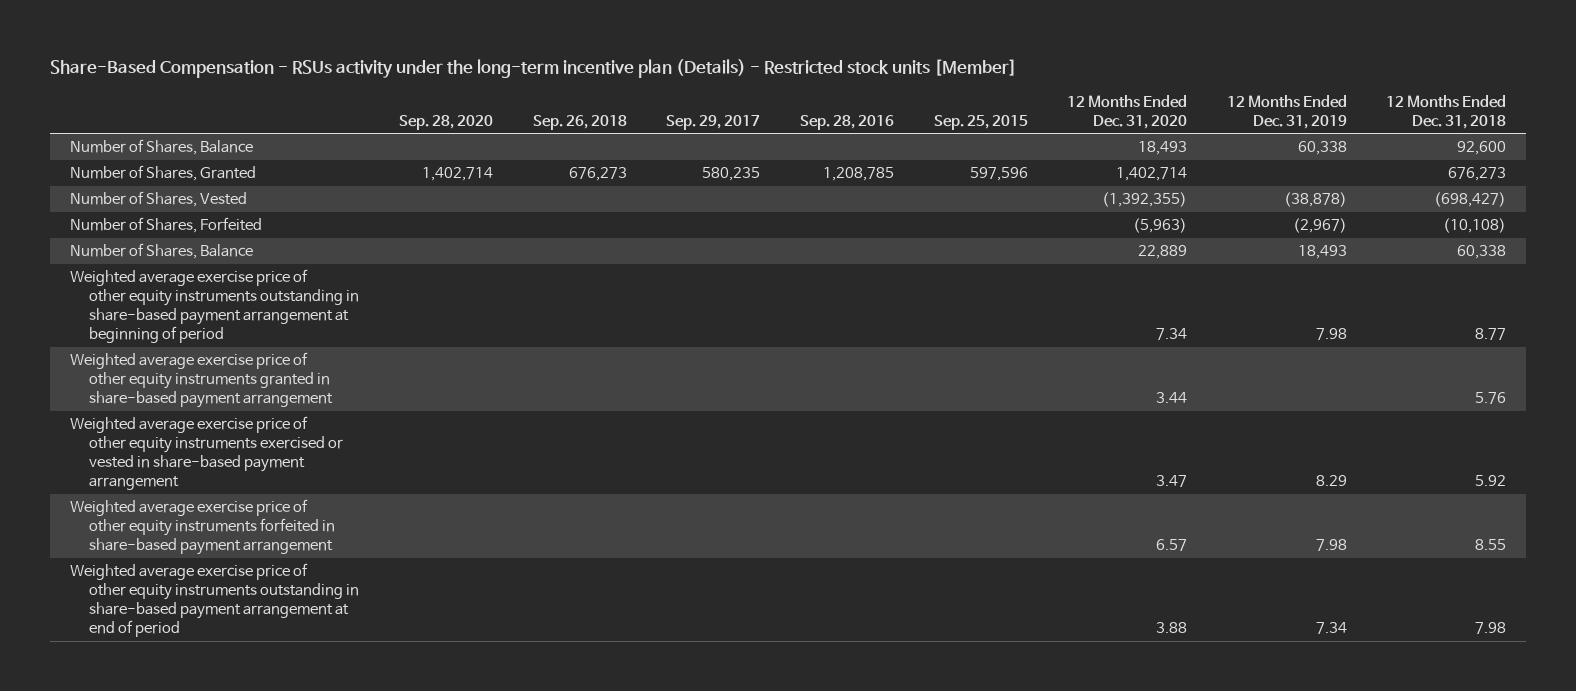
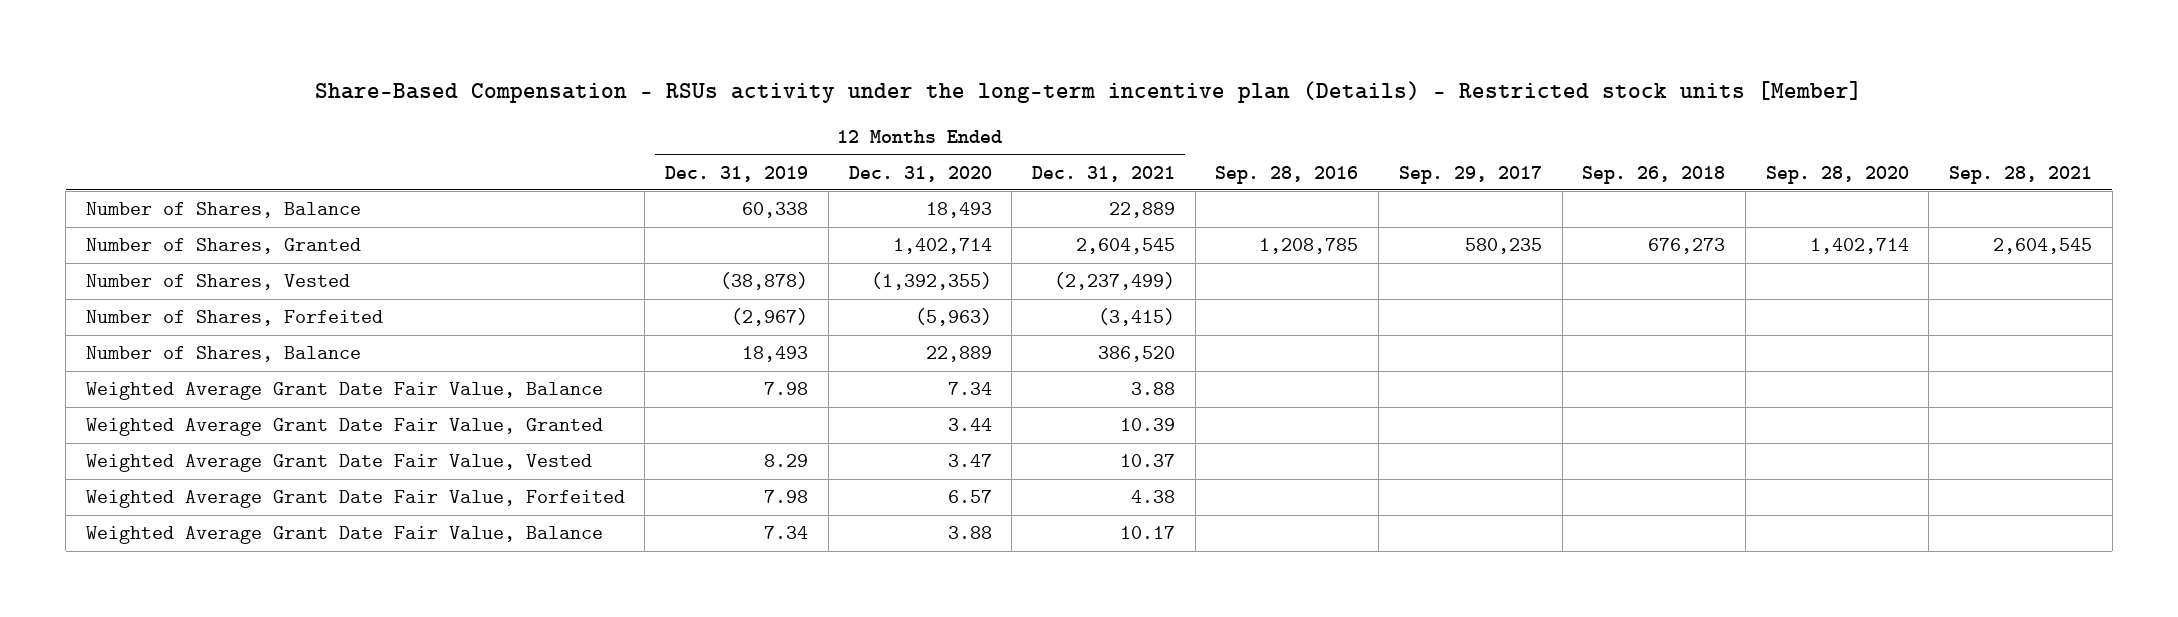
[933,114,1028,130] Sep. 25, 2015 -> none
[1386,94,1507,129] 12 Months Ended Dec. 31, 2018 -> none
none -> [1032,165,1176,182] Dec. 31, 2021
none -> [1949,165,2093,184] Sep. 28, 2021
[69,269,360,344] Weighted average exercise price of other equity instruments outstanding in share-based payment arrangement at beginning of period -> [85,382,603,401] Weighted Average Grant Date Fair Value, Balance
[69,352,334,409] Weighted average exercise price of other equity instruments granted in share-based payment arrangement -> [85,418,603,437] Weighted Average Grant Date Fair Value, Granted
[69,416,344,491] Weighted average exercise price of other equity instruments exercised or vested in share-based payment arrangement -> [85,454,592,473] Weighted Average Grant Date Fair Value, Vested
[69,499,336,556] Weighted average exercise price of other equity instruments forfeited in share-based payment arrangement -> [85,490,625,509] Weighted Average Grant Date Fair Value, Forfeited
[69,563,360,638] Weighted average exercise price of other equity instruments outstanding in share-based payment arrangement at end of period -> [85,526,603,545] Weighted Average Grant Date Fair Value, Balance

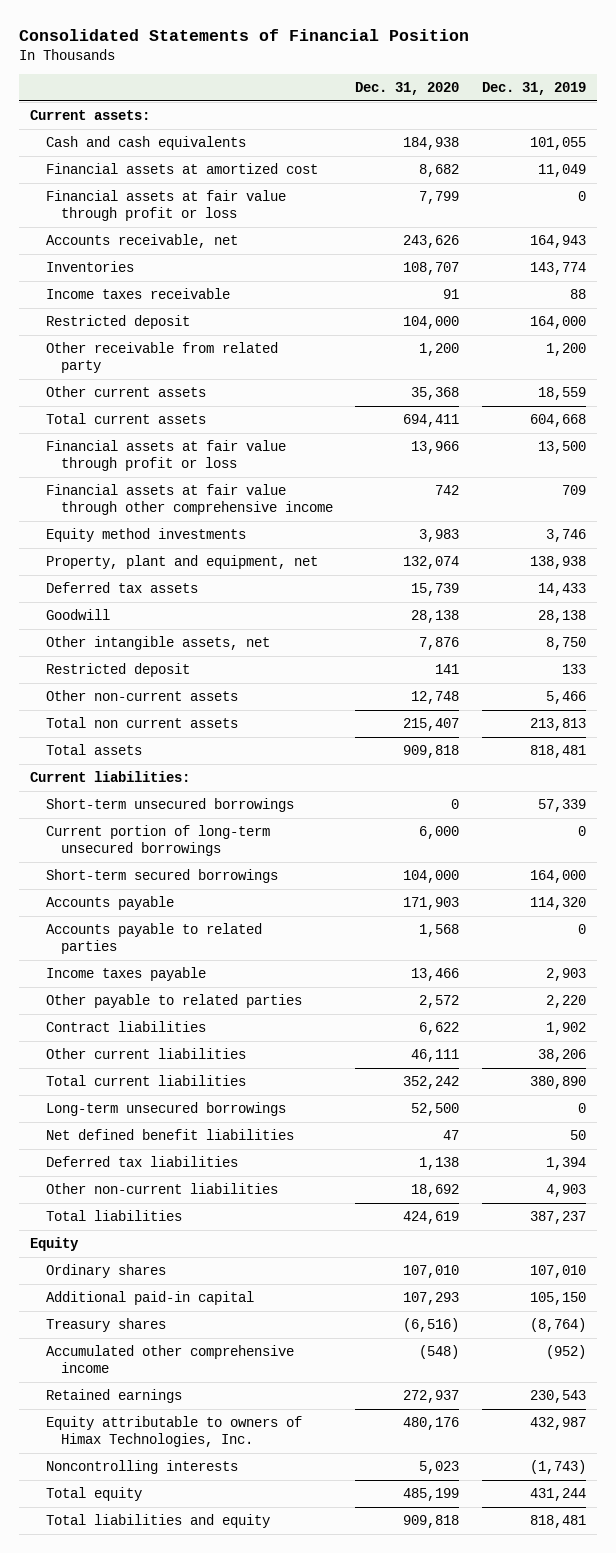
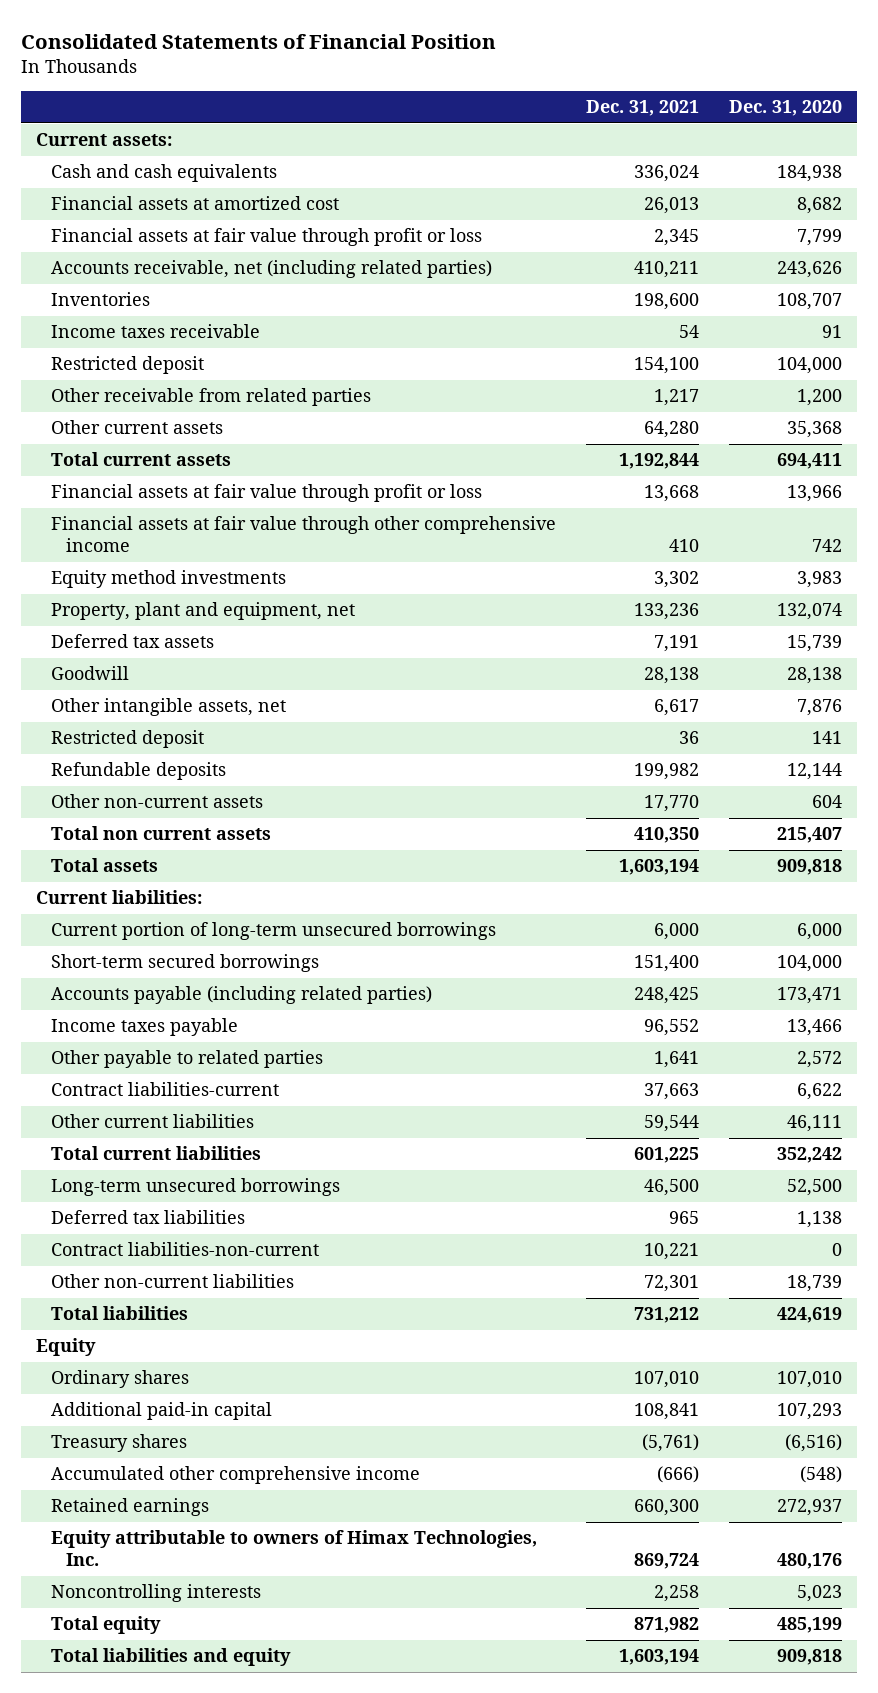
[481,82,586,96] Dec. 31, 2019 -> none
none -> [586,100,700,117] Dec. 31, 2021
[45,233,238,248] Accounts receivable, net -> [51,260,493,279] Accounts receivable, net (including related parties)
[45,341,278,374] Other receivable from related party -> [51,388,372,407] Other receivable from related parties
none -> [51,762,227,781] Refundable deposits
[411,690,460,704] 12,748 -> [811,795,842,809] 604
[45,797,294,812] Short-term unsecured borrowings -> none
[45,895,174,910] Accounts payable -> none
[45,922,262,955] Accounts payable to related parties -> [51,986,433,1005] Accounts payable (including related parties)
[419,923,460,937] 1,568 -> [776,987,842,1005] 173,471
[45,1020,206,1032] Contract liabilities -> [51,1082,280,1097] Contract liabilities-current
[45,1128,294,1140] Net defined benefit liabilities -> none
none -> [51,1242,320,1257] Contract liabilities-non-current
[411,1183,460,1197] 18,692 -> [786,1275,842,1293] 18,739

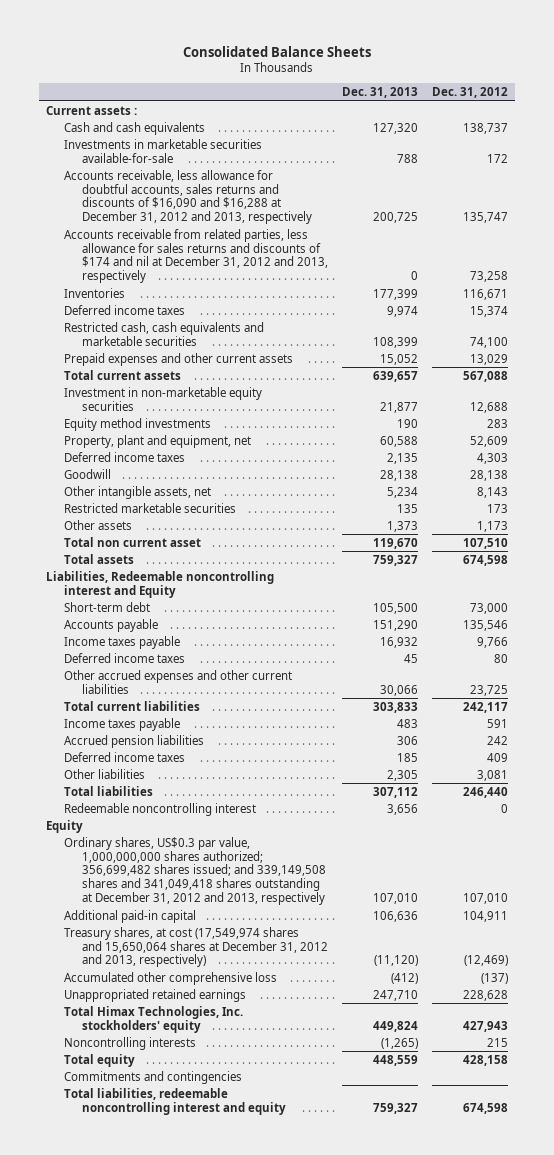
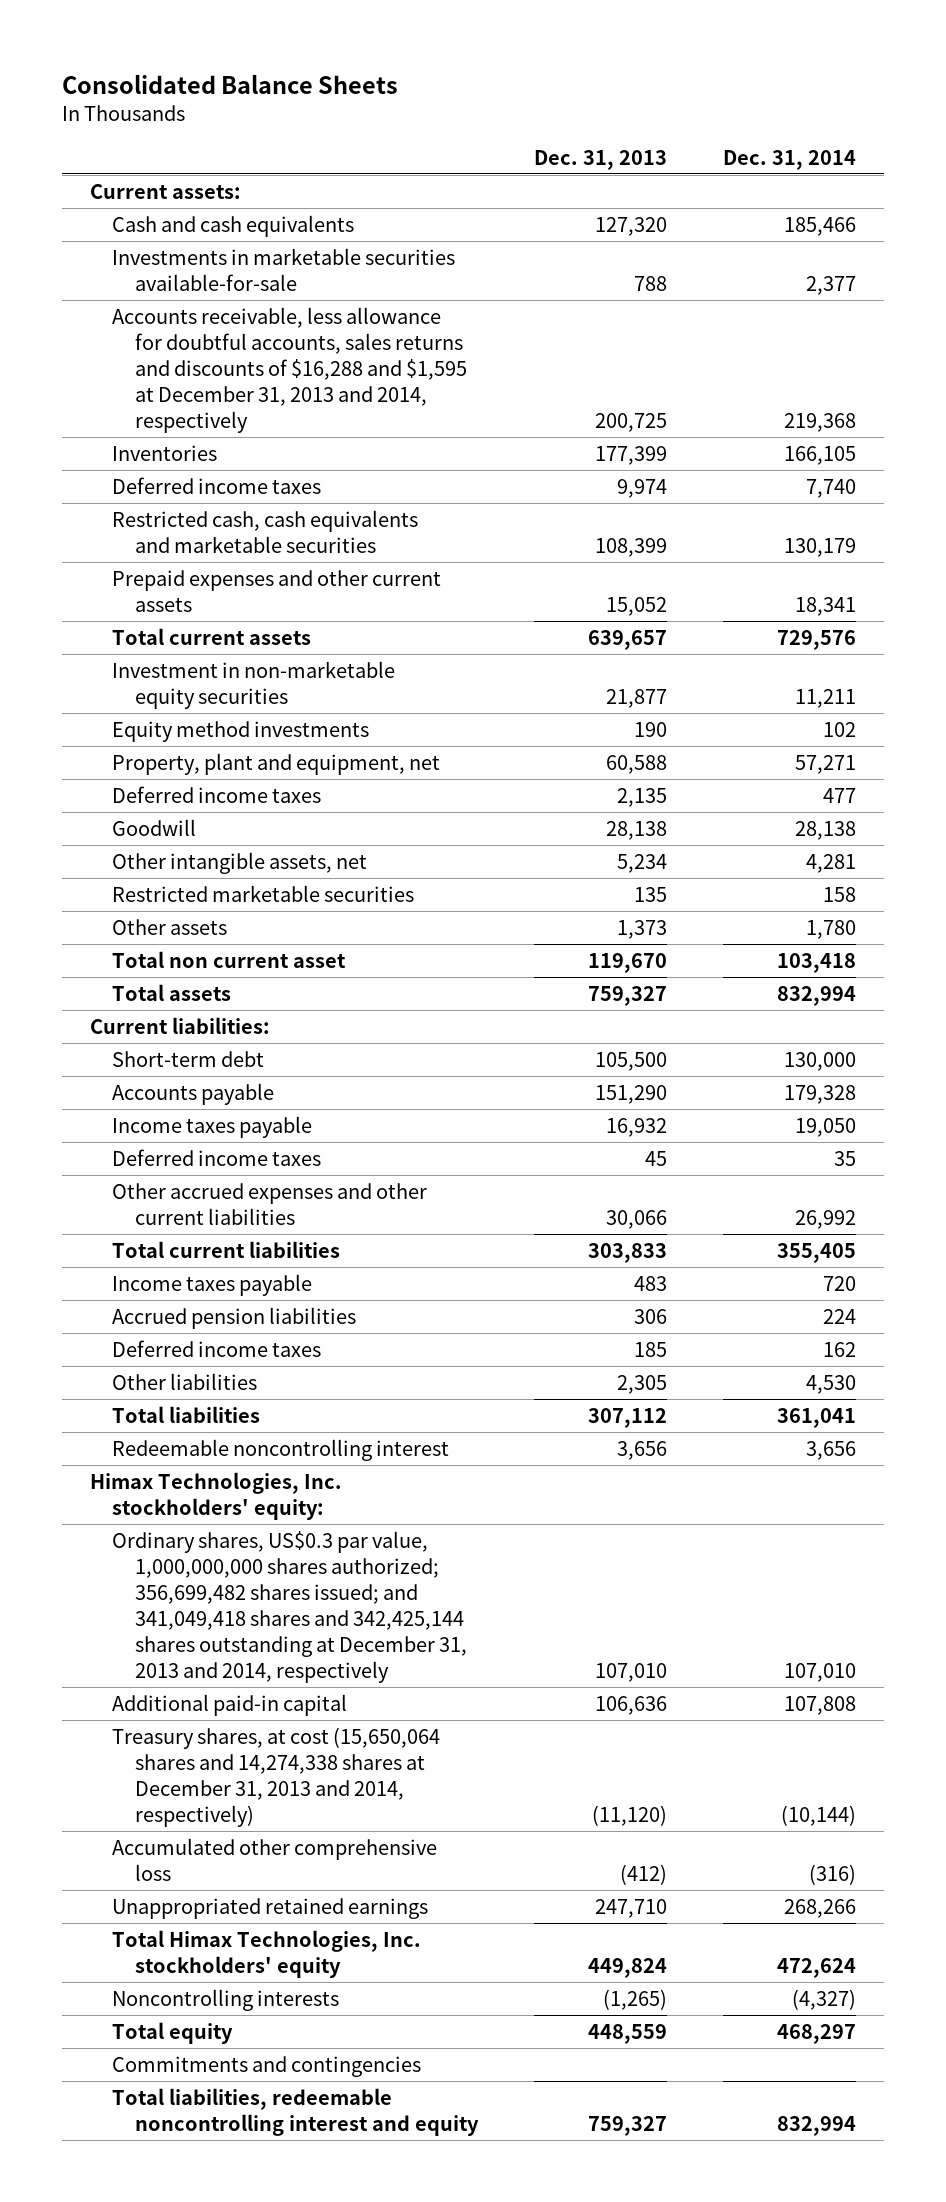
[432,87,509,99] Dec. 31, 2012 -> none
none -> [722,150,856,171] Dec. 31, 2014
[45,105,137,115] Current assets : -> [90,183,242,199] Current assets:
[64,228,329,284] Accounts receivable from related parties, less allowance for sales returns and discounts of $174 and nil at December 31, 2012 and 2013, respectively -> none
[64,169,313,225] Accounts receivable, less allowance for doubtful accounts, sales returns and discounts of $16,090 and $16,288 at December 31, 2012 and 2013, respectively -> [112,306,467,434] Accounts receivable, less allowance for doubtful accounts, sales returns and discounts of $16,288 and $1,595 at December 31, 2013 and 2014, respectively
[45,570,274,598] Liabilities, Redeemable noncontrolling interest and Equity -> none
none -> [90,1016,271,1034] Current liabilities:
[45,819,83,833] Equity -> [90,1471,343,1520] Himax Technologies, Inc. stockholders' equity:
[64,836,327,906] Ordinary shares, US$0.3 par value, 1,000,000,000 shares authorized; 356,699,482 shares issued; and 339,149,508 shares and 341,049,418 shares outstanding at December 31, 2012 and 2013, respectively -> [112,1530,467,1684] Ordinary shares, US$0.3 par value, 1,000,000,000 shares authorized; 356,699,482 shares issued; and 341,049,418 shares and 342,425,144 shares outstanding at December 31, 2013 and 2014, respectively
[64,926,329,968] Treasury shares, at cost (17,549,974 shares and 15,650,064 shares at December 31, 2012 and 2013, respectively) -> [112,1726,441,1828] Treasury shares, at cost (15,650,064 shares and 14,274,338 shares at December 31, 2013 and 2014, respectively)

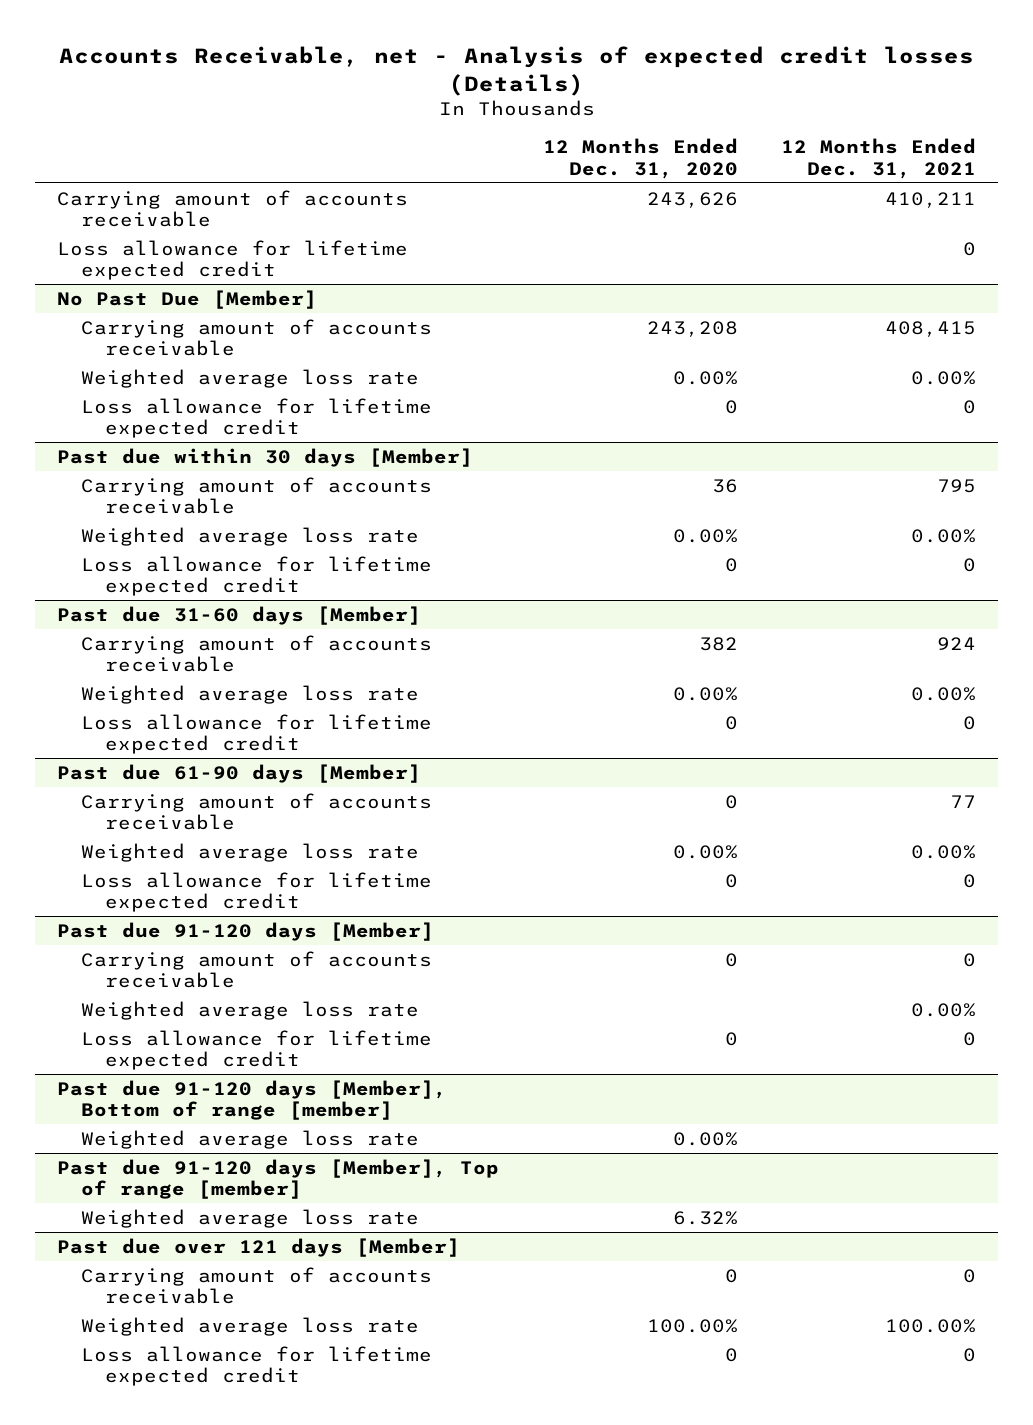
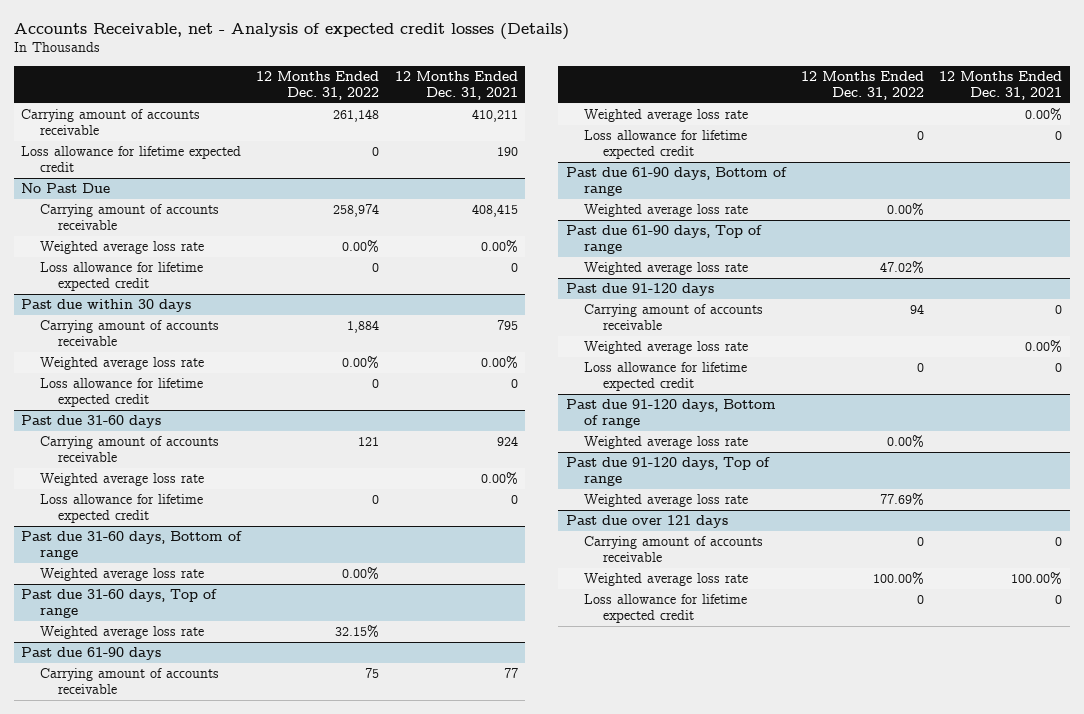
[542,138,738,179] 12 Months Ended Dec. 31, 2020 -> none
none -> [256,70,380,100] 12 Months Ended Dec. 31, 2022
[963,241,977,256] 0 -> [496,147,518,157] 190
[56,289,317,309] No Past Due [Member] -> [21,183,111,194] No Past Due
[56,447,473,467] Past due within 30 days [Member] -> [21,299,192,313] Past due within 30 days
[56,605,421,625] Past due 31-60 days [Member] -> [21,415,162,429] Past due 31-60 days
none -> [21,531,243,561] Past due 31-60 days, Bottom of range
none -> [39,568,204,582] Weighted average loss rate
none -> [21,589,218,619] Past due 31-60 days, Top of range
none -> [39,626,204,640] Weighted average loss rate
[56,763,421,783] Past due 61-90 days [Member] -> [21,647,162,661] Past due 61-90 days
none -> [565,167,787,197] Past due 61-90 days, Bottom of range
none -> [584,204,749,218] Weighted average loss rate
none -> [565,225,762,255] Past due 61-90 days, Top of range
none -> [584,262,749,276] Weighted average loss rate
[56,921,434,941] Past due 91-120 days [Member] -> [565,283,714,297] Past due 91-120 days
[56,1079,447,1120] Past due 91-120 days [Member], Bottom of range [member] -> [565,399,776,429] Past due 91-120 days, Bottom of range
[56,1158,499,1199] Past due 91-120 days [Member], Top of range [member] -> [565,457,770,487] Past due 91-120 days, Top of range
[56,1237,460,1257] Past due over 121 days [Member] -> [565,515,728,529] Past due over 121 days

